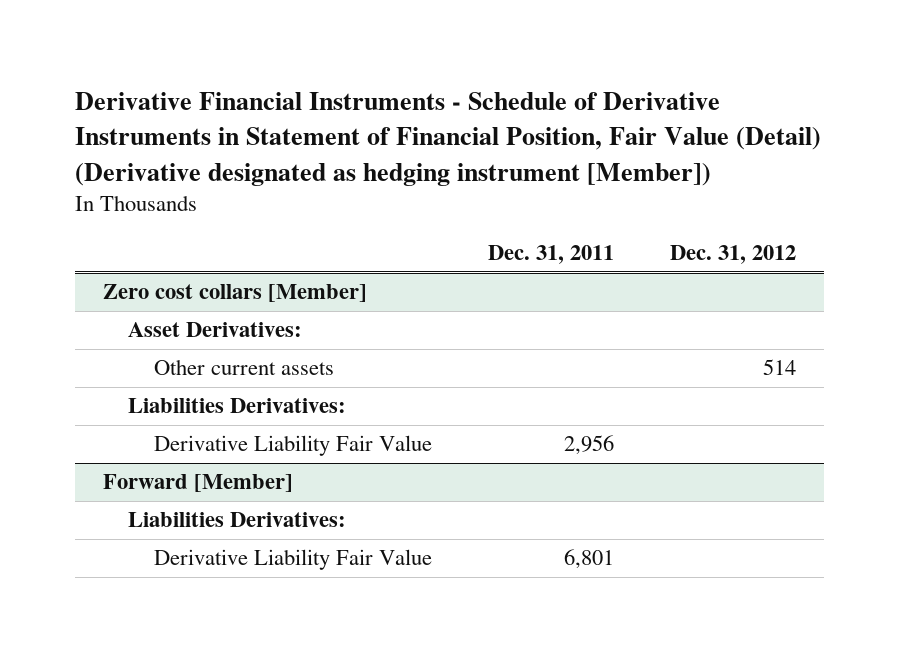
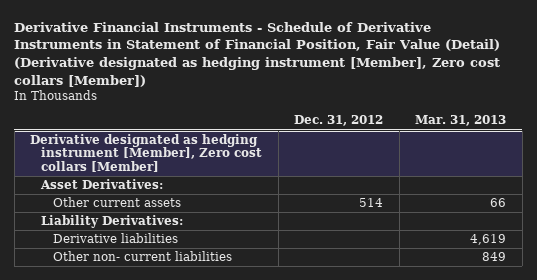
[74,92,821,186] Derivative Financial Instruments - Schedule of Derivative Instruments in Statement of Financial Position, Fair Value (Detail) (Derivative designated as hedging instrument [Member]) -> [14,21,501,87] Derivative Financial Instruments - Schedule of Derivative Instruments in Statement of Financial Position, Fair Value (Detail) (Derivative designated as hedging instrument [Member], Zero cost collars [Member])
[488,245,615,265] Dec. 31, 2011 -> none
none -> [415,115,507,127] Mar. 31, 2013
[102,284,367,303] Zero cost collars [Member] -> [30,134,263,172] Derivative designated as hedging instrument [Member], Zero cost collars [Member]
[102,474,293,493] Forward [Member] -> none
[128,512,347,528] Liabilities Derivatives: -> none
[154,549,433,571] Derivative Liability Fair Value -> none
[128,398,347,414] Liabilities Derivatives: -> [41,215,184,229] Liability Derivatives:
[154,435,433,457] Derivative Liability Fair Value -> [52,233,178,244] Derivative liabilities
none -> [52,251,232,262] Other non- current liabilities

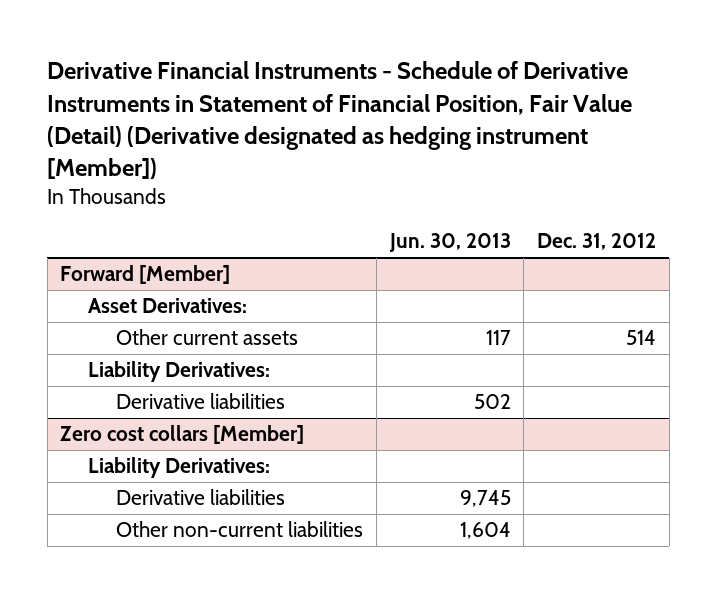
[14,21,501,87] Derivative Financial Instruments - Schedule of Derivative Instruments in Statement of Financial Position, Fair Value (Detail) (Derivative designated as hedging instrument [Member], Zero cost collars [Member]) -> [47,61,633,180] Derivative Financial Instruments - Schedule of Derivative Instruments in Statement of Financial Position, Fair Value (Detail) (Derivative designated as hedging instrument [Member])
[415,115,507,127] Mar. 31, 2013 -> none
none -> [388,233,511,253] Jun. 30, 2013
[30,134,263,172] Derivative designated as hedging instrument [Member], Zero cost collars [Member] -> [60,265,231,285] Forward [Member]
[52,251,232,262] Other non- current liabilities -> none
none -> [60,425,305,445] Zero cost collars [Member]
none -> [88,457,271,479] Liability Derivatives:
none -> [116,489,286,506] Derivative liabilities
none -> [116,521,364,538] Other non-current liabilities

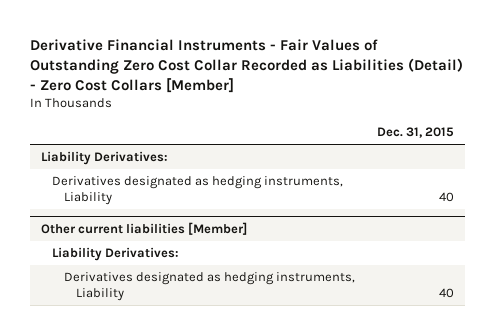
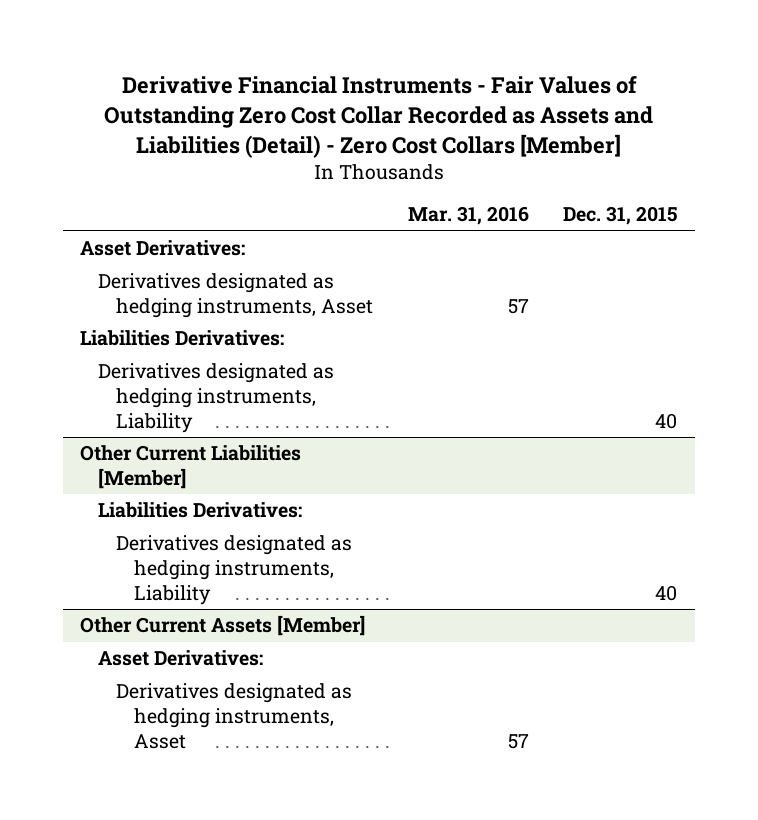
[29,38,463,93] Derivative Financial Instruments - Fair Values of Outstanding Zero Cost Collar Recorded as Liabilities (Detail) - Zero Cost Collars [Member] -> [103,75,653,158] Derivative Financial Instruments - Fair Values of Outstanding Zero Cost Collar Recorded as Assets and Liabilities (Detail) - Zero Cost Collars [Member]
none -> [407,206,529,226] Mar. 31, 2016
none -> [80,240,246,257] Asset Derivatives:
none -> [98,273,374,318] Derivatives designated as hedging instruments, Asset
[40,151,168,166] Liability Derivatives: -> [80,330,285,347] Liabilities Derivatives:
[40,222,247,236] Other current liabilities [Member] -> [80,445,302,489] Other Current Liabilities [Member]
[52,247,180,262] Liability Derivatives: -> [98,502,303,519] Liabilities Derivatives:
none -> [80,615,366,637] Other Current Assets [Member]
none -> [98,650,264,667] Asset Derivatives:
none -> [116,683,353,749] Derivatives designated as hedging instruments, Asset

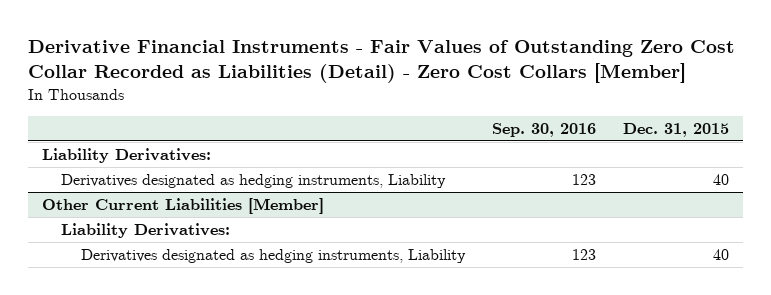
[103,75,653,158] Derivative Financial Instruments - Fair Values of Outstanding Zero Cost Collar Recorded as Assets and Liabilities (Detail) - Zero Cost Collars [Member] -> [28,40,736,84] Derivative Financial Instruments - Fair Values of Outstanding Zero Cost Collar Recorded as Liabilities (Detail) - Zero Cost Collars [Member]
[407,206,529,226] Mar. 31, 2016 -> none
none -> [492,122,597,137] Sep. 30, 2016
[80,240,246,257] Asset Derivatives: -> none
[98,273,374,318] Derivatives designated as hedging instruments, Asset -> none
[80,330,285,347] Liabilities Derivatives: -> [41,148,211,164] Liability Derivatives:
[98,502,303,519] Liabilities Derivatives: -> [61,223,231,239] Liability Derivatives:
[80,615,366,637] Other Current Assets [Member] -> none
[98,650,264,667] Asset Derivatives: -> none
[116,683,353,749] Derivatives designated as hedging instruments, Asset -> none

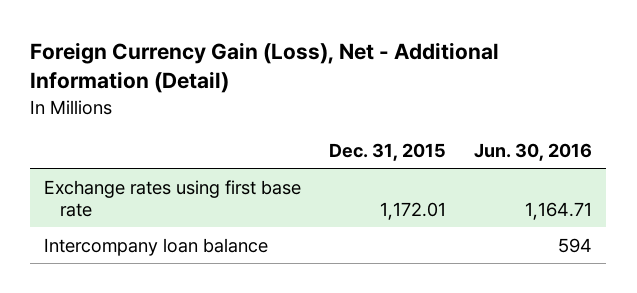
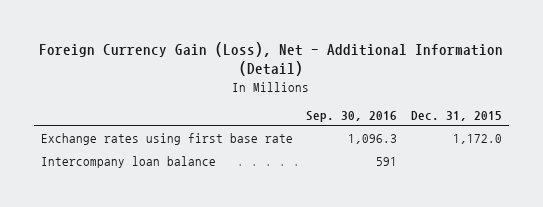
[474,142,593,161] Jun. 30, 2016 -> none
none -> [306,110,398,122] Sep. 30, 2016
[380,201,447,220] 1,172.01 -> [453,134,503,145] 1,172.0

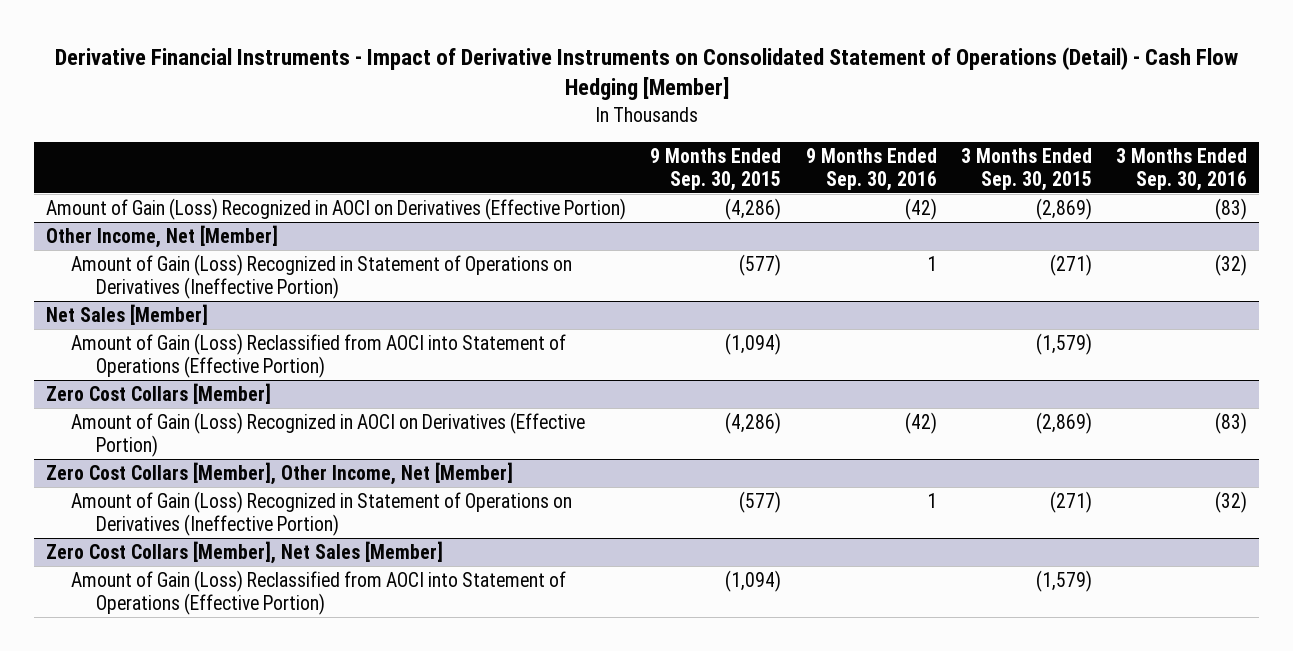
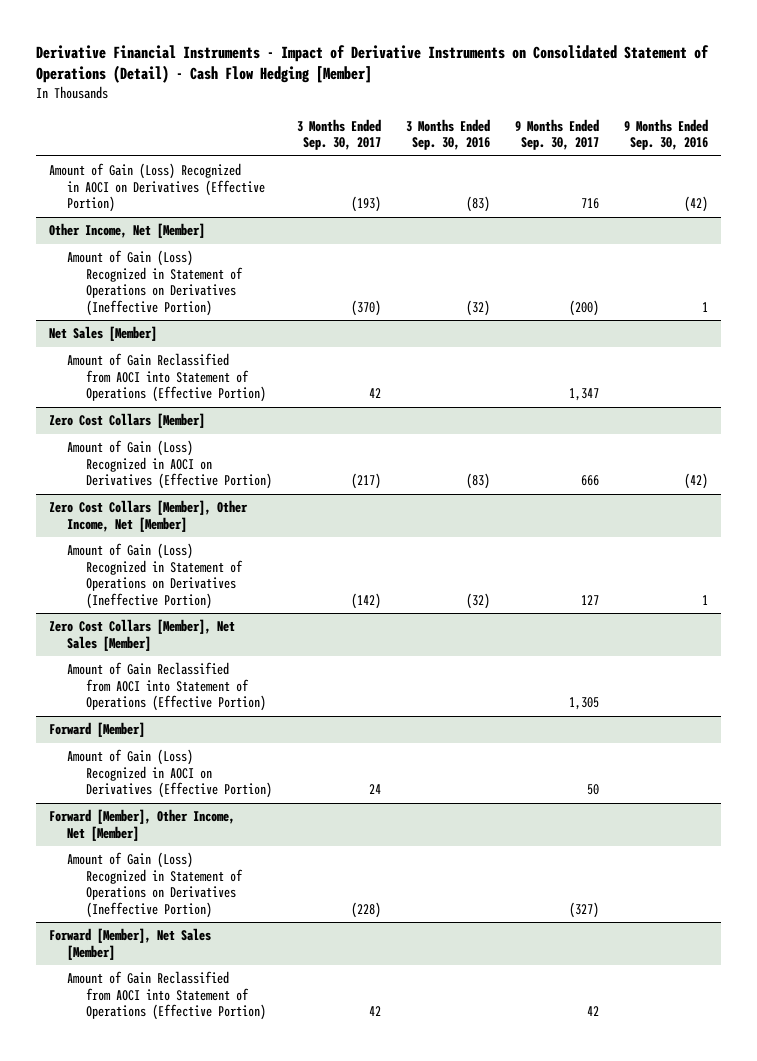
[650,147,782,191] 9 Months Ended Sep. 30, 2015 -> none
[960,147,1092,191] 3 Months Ended Sep. 30, 2015 -> none
none -> [296,118,381,150] 3 Months Ended Sep. 30, 2017
none -> [514,118,599,150] 9 Months Ended Sep. 30, 2017
[71,333,567,379] Amount of Gain (Loss) Reclassified from AOCI into Statement of Operations (Effective Portion) -> [67,353,266,403] Amount of Gain Reclassified from AOCI into Statement of Operations (Effective Portion)
[71,570,567,616] Amount of Gain (Loss) Reclassified from AOCI into Statement of Operations (Effective Portion) -> [67,662,266,712] Amount of Gain Reclassified from AOCI into Statement of Operations (Effective Portion)
none -> [48,722,145,738] Forward [Member]
none -> [67,749,272,799] Amount of Gain (Loss) Recognized in AOCI on Derivatives (Effective Portion)
none -> [48,809,235,841] Forward [Member], Other Income, Net [Member]
none -> [67,852,243,918] Amount of Gain (Loss) Recognized in Statement of Operations on Derivatives (Ineffective Portion)
none -> [48,928,211,960] Forward [Member], Net Sales [Member]
none -> [67,971,266,1021] Amount of Gain Reclassified from AOCI into Statement of Operations (Effective Portion)

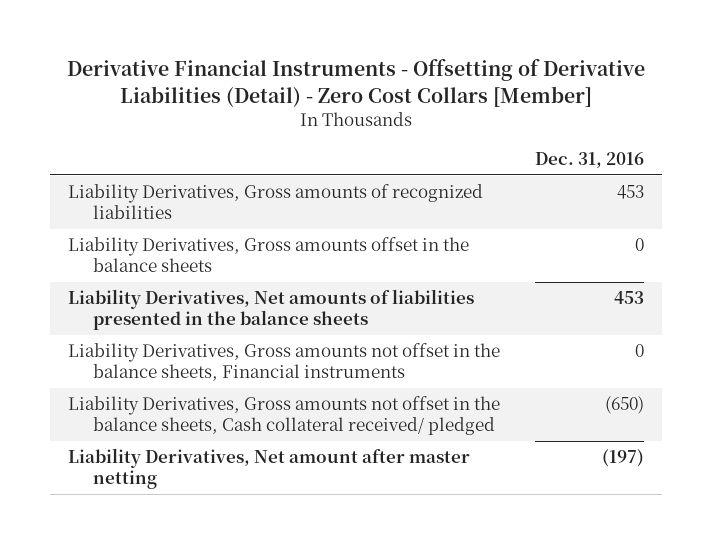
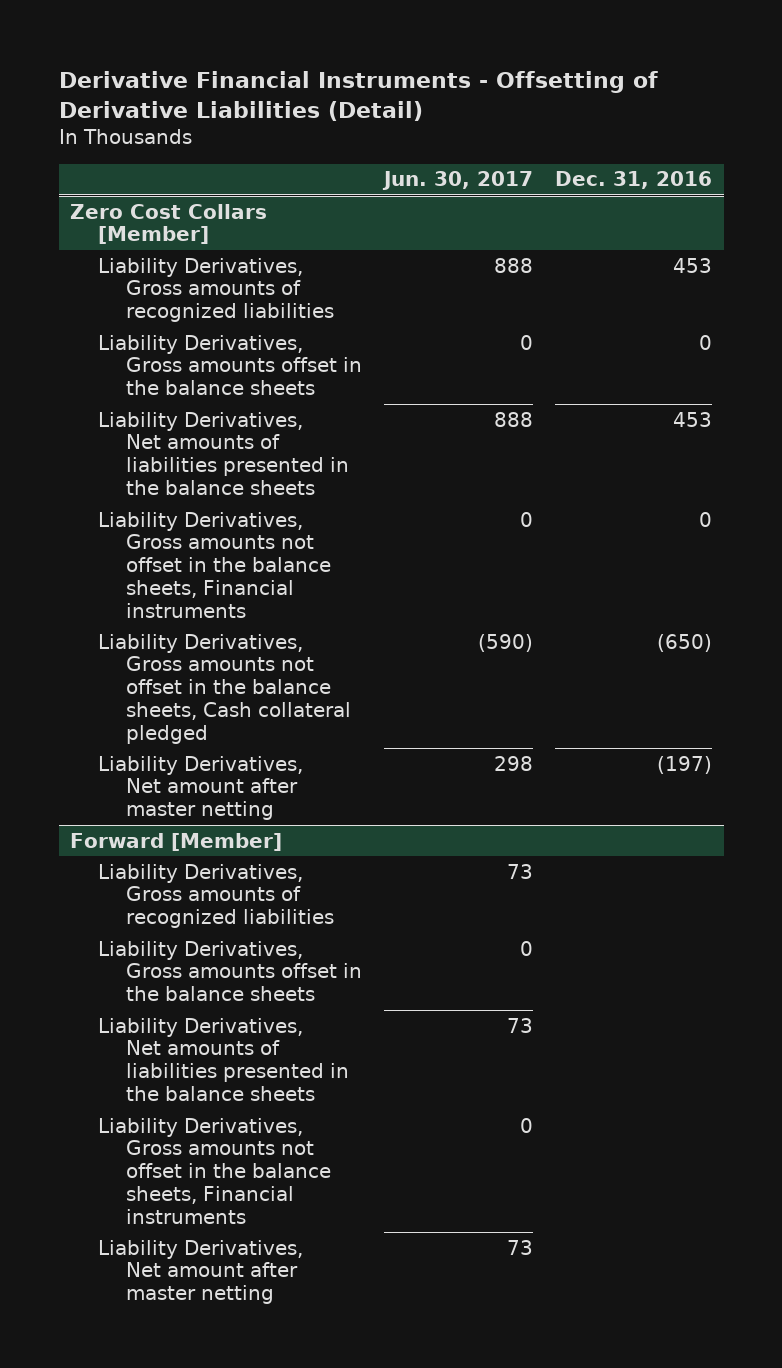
[66,59,645,107] Derivative Financial Instruments - Offsetting of Derivative Liabilities (Detail) - Zero Cost Collars [Member] -> [58,71,658,122] Derivative Financial Instruments - Offsetting of Derivative Liabilities (Detail)
none -> [382,171,534,191] Jun. 30, 2017
none -> [69,203,267,245] Zero Cost Collars [Member]
[67,396,500,435] Liability Derivatives, Gross amounts not offset in the balance sheets, Cash collateral received/ pledged -> [97,633,351,744] Liability Derivatives, Gross amounts not offset in the balance sheets, Cash collateral pledged
none -> [69,832,282,851] Forward [Member]
none -> [97,863,334,929] Liability Derivatives, Gross amounts of recognized liabilities
none -> [97,940,362,1002] Liability Derivatives, Gross amounts offset in the balance sheets
none -> [97,1017,349,1102] Liability Derivatives, Net amounts of liabilities presented in the balance sheets
none -> [97,1117,331,1224] Liability Derivatives, Gross amounts not offset in the balance sheets, Financial instruments
none -> [97,1239,303,1305] Liability Derivatives, Net amount after master netting

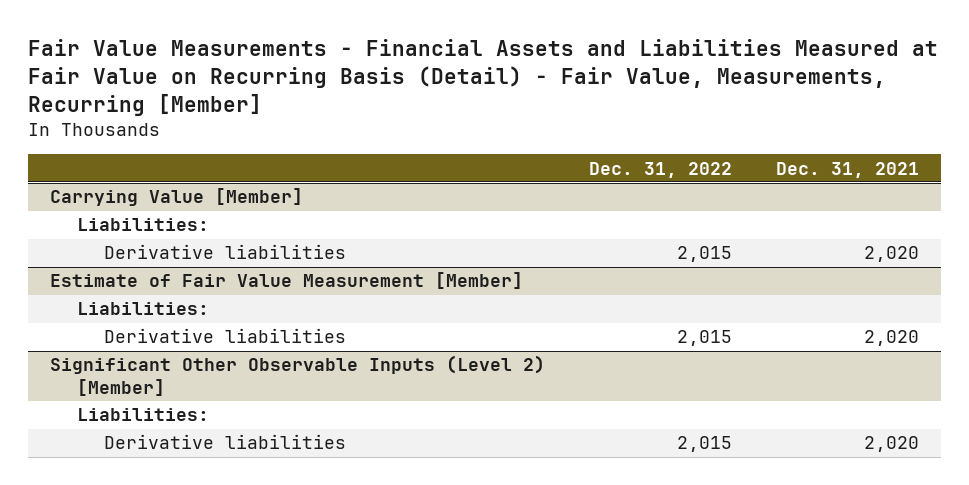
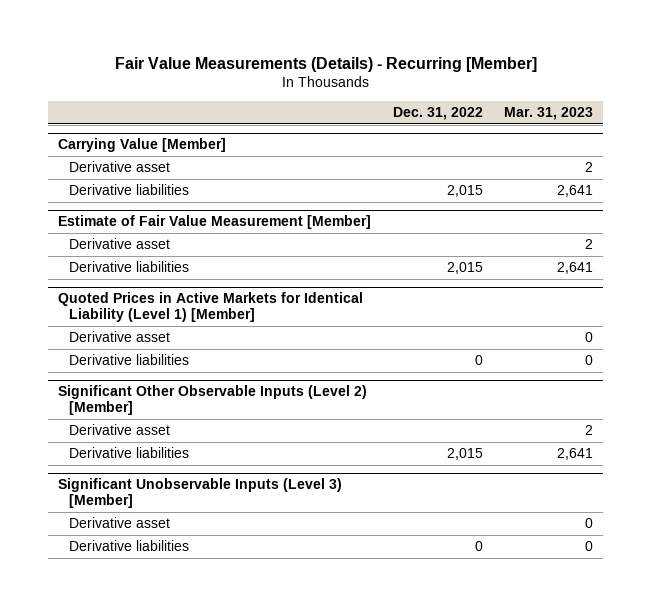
[28,39,939,117] Fair Value Measurements - Financial Assets and Liabilities Measured at Fair Value on Recurring Basis (Detail) - Fair Value, Measurements, Recurring [Member] -> [114,56,537,72] Fair Value Measurements (Details) - Recurring [Member]
[776,161,920,178] Dec. 31, 2021 -> none
none -> [503,107,593,121] Mar. 31, 2023
[76,218,209,232] Liabilities: -> none
none -> [68,161,170,173] Derivative asset
[76,302,209,316] Liabilities: -> none
none -> [68,238,170,250] Derivative asset
none -> [58,292,364,323] Quoted Prices in Active Markets for Identical Liability (Level 1) [Member]
none -> [68,331,170,343] Derivative asset
none -> [68,354,189,366] Derivative liabilities
[76,408,209,422] Liabilities: -> none
none -> [68,424,170,436] Derivative asset
none -> [58,478,343,509] Significant Unobservable Inputs (Level 3) [Member]
none -> [68,517,170,529] Derivative asset
none -> [68,540,189,552] Derivative liabilities

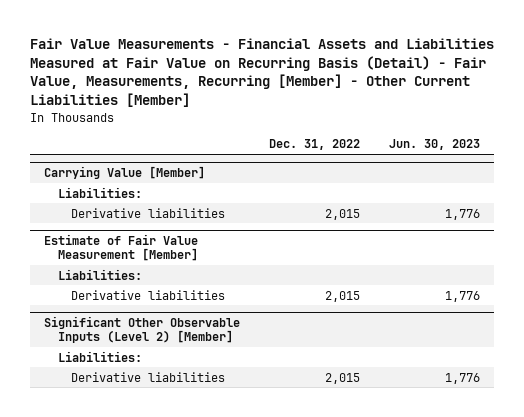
[114,56,537,72] Fair Value Measurements (Details) - Recurring [Member] -> [29,37,494,108] Fair Value Measurements - Financial Assets and Liabilities Measured at Fair Value on Recurring Basis (Detail) - Fair Value, Measurements, Recurring [Member] - Other Current Liabilities [Member]
[503,107,593,121] Mar. 31, 2023 -> none
none -> [389,139,481,151] Jun. 30, 2023
[68,161,170,173] Derivative asset -> none
none -> [57,186,142,198] Liabilities:
[68,238,170,250] Derivative asset -> none
none -> [57,268,142,280] Liabilities:
[58,292,364,323] Quoted Prices in Active Markets for Identical Liability (Level 1) [Member] -> none
[68,331,170,343] Derivative asset -> none
[68,354,189,366] Derivative liabilities -> none
[68,424,170,436] Derivative asset -> none
none -> [57,350,142,362] Liabilities:
[58,478,343,509] Significant Unobservable Inputs (Level 3) [Member] -> none
[68,517,170,529] Derivative asset -> none
[68,540,189,552] Derivative liabilities -> none

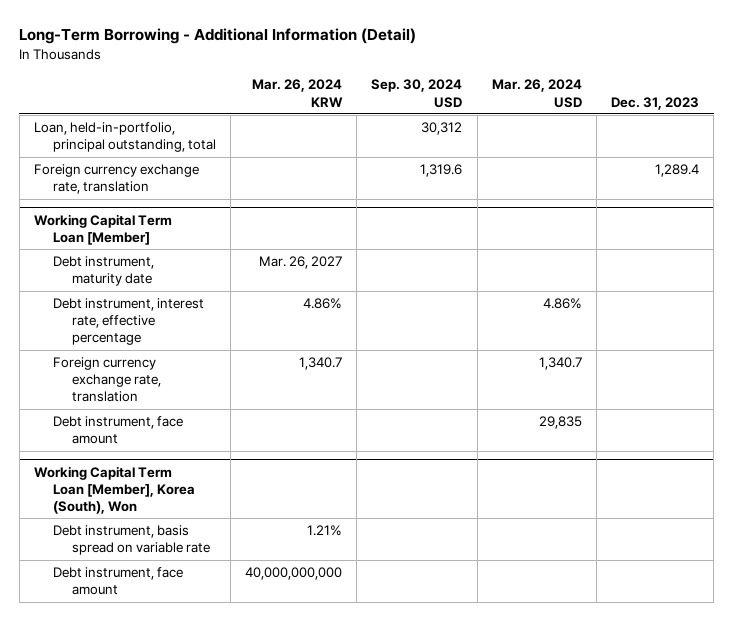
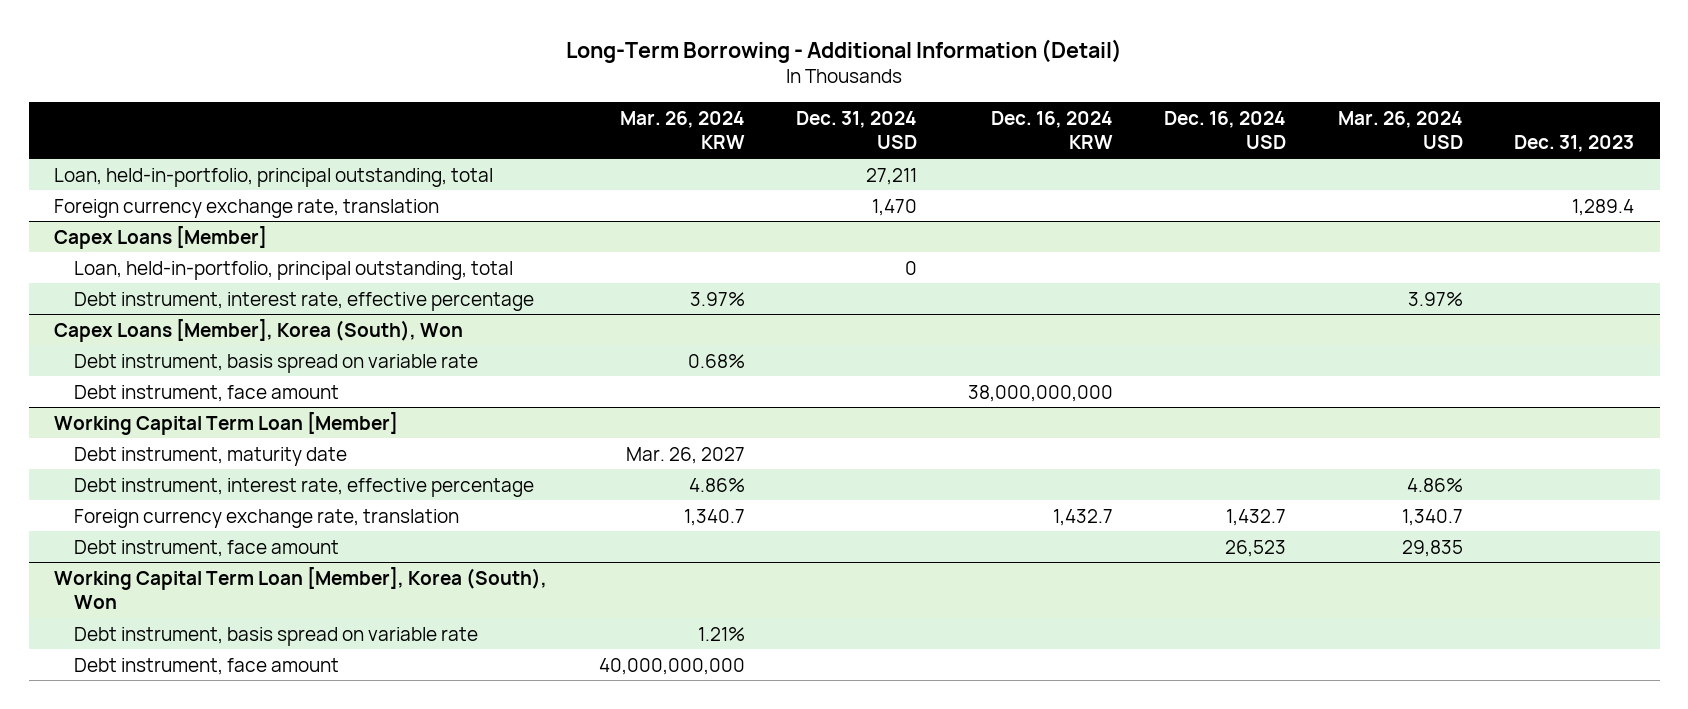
[371,79,463,108] Sep. 30, 2024 USD -> none
none -> [795,110,917,150] Dec. 31, 2024 USD
none -> [991,110,1114,150] Dec. 16, 2024 KRW
none -> [1164,110,1287,150] Dec. 16, 2024 USD
none -> [54,225,268,249] Capex Loans [Member]
none -> [74,260,514,280] Loan, held-in-portfolio, principal outstanding, total
none -> [74,291,535,311] Debt instrument, interest rate, effective percentage
none -> [54,318,464,342] Capex Loans [Member], Korea (South), Won
none -> [74,353,479,373] Debt instrument, basis spread on variable rate
none -> [74,384,340,402] Debt instrument, face amount

